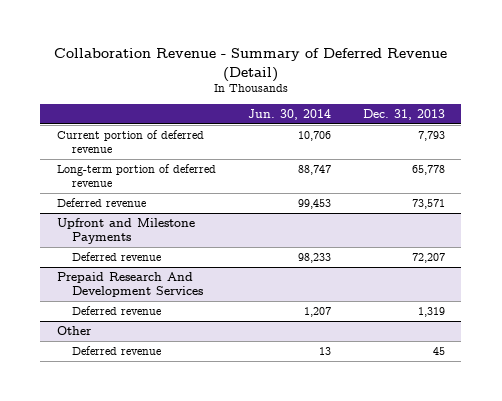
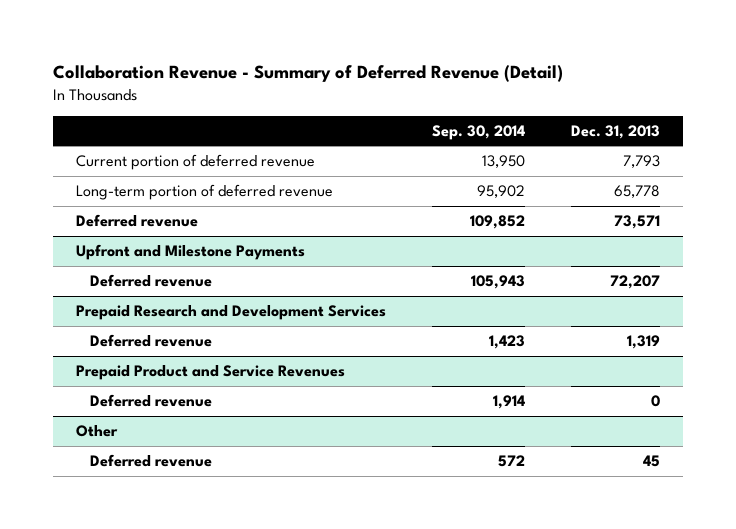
[247,108,331,120] Jun. 30, 2014 -> none
none -> [432,124,526,140] Sep. 30, 2014
[56,271,203,297] Prepaid Research And Development Services -> [76,305,387,321] Prepaid Research and Development Services
none -> [76,365,346,381] Prepaid Product and Service Revenues
none -> [89,394,212,408] Deferred revenue

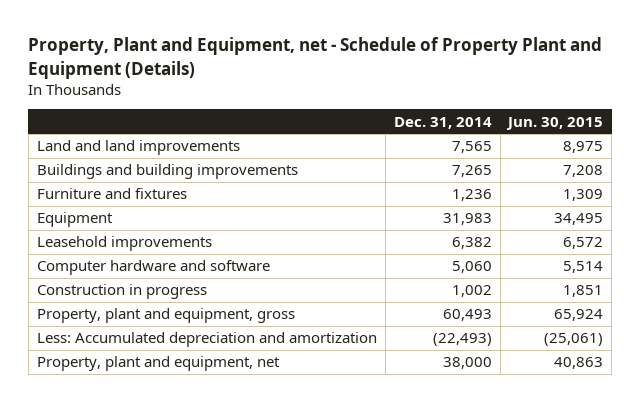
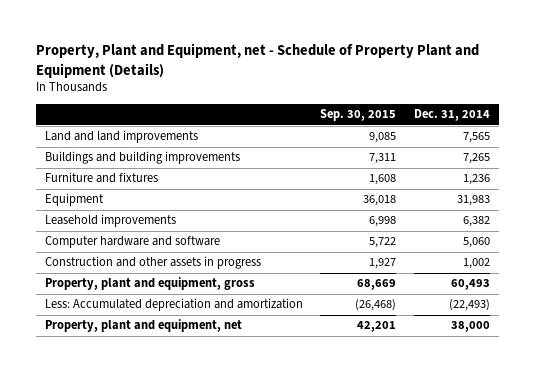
[506,116,604,130] Jun. 30, 2015 -> none
none -> [320,109,397,122] Sep. 30, 2015
[36,284,207,300] Construction in progress -> [44,256,261,270] Construction and other assets in progress

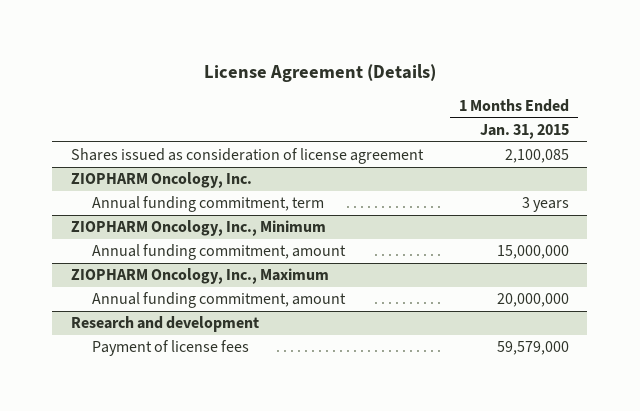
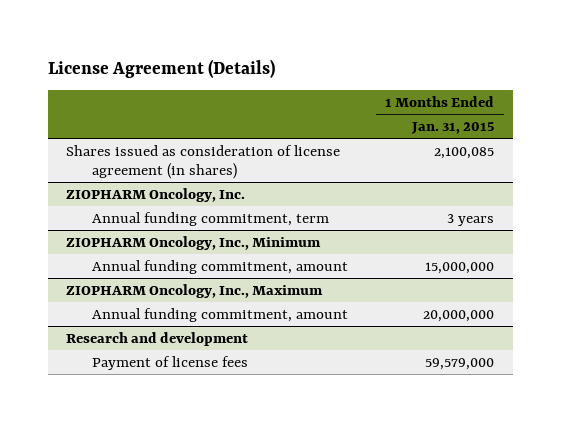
[70,148,424,165] Shares issued as consideration of license agreement -> [66,144,341,180] Shares issued as consideration of license agreement (in shares)

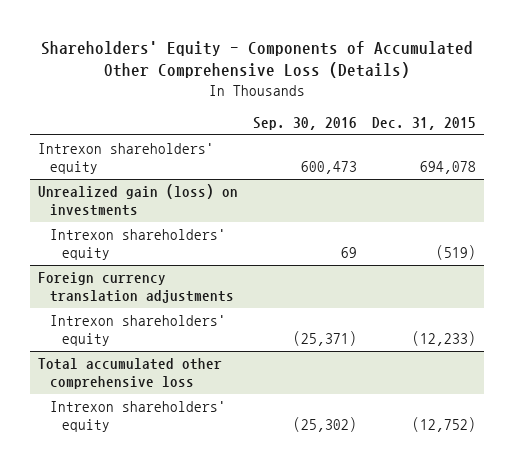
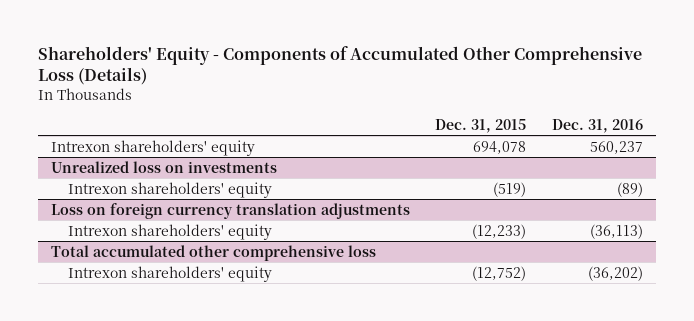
[253,116,358,130] Sep. 30, 2016 -> none
none -> [552,118,644,133] Dec. 31, 2016
[38,184,239,216] Unrealized gain (loss) on investments -> [50,160,277,173] Unrealized loss on investments
[38,272,234,303] Foreign currency translation adjustments -> [50,202,410,219] Loss on foreign currency translation adjustments

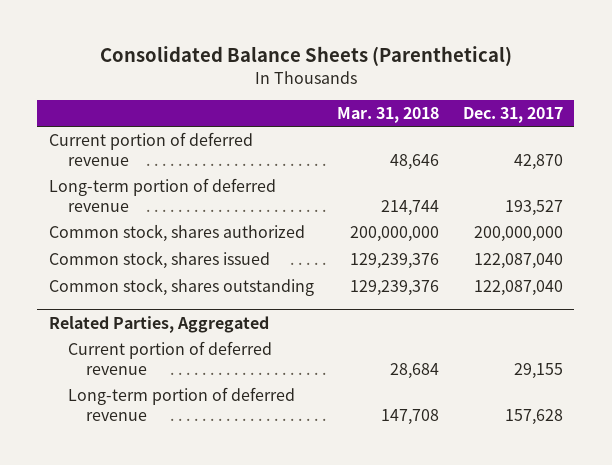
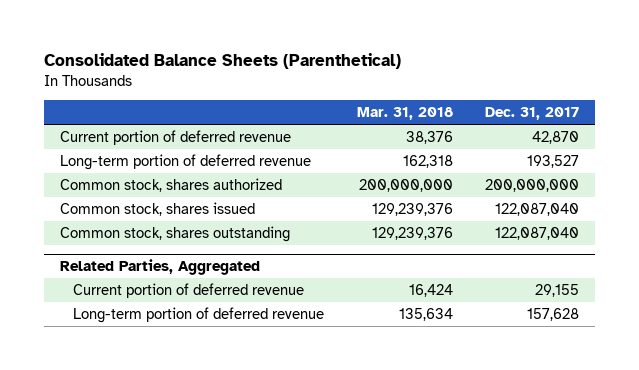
[390,153,440,170] 48,646 -> [405,130,453,144] 38,376
[381,199,440,216] 214,744 -> [402,154,453,168] 162,318
[390,362,440,379] 28,684 -> [408,283,453,297] 16,424
[381,408,440,425] 147,708 -> [398,307,453,321] 135,634

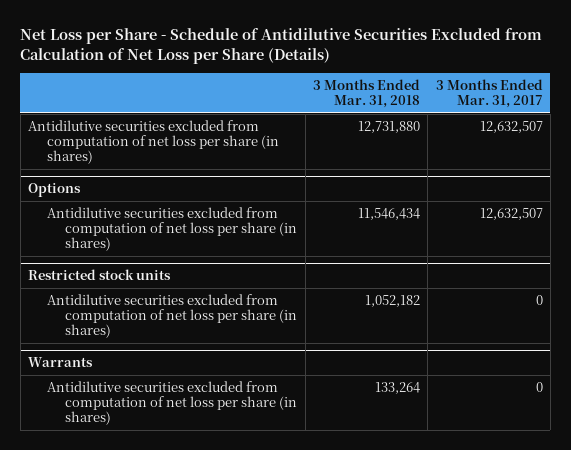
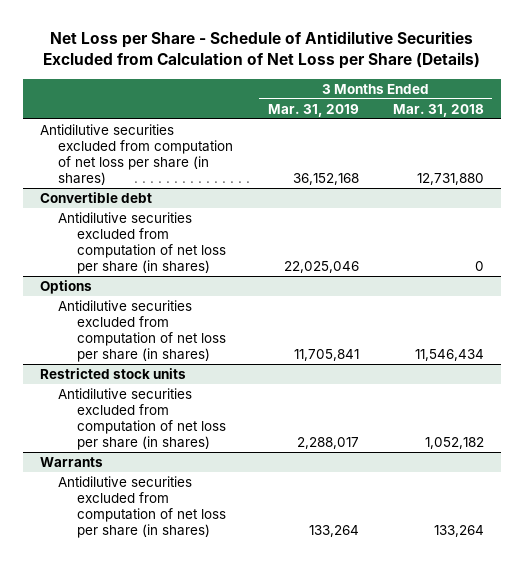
[435,79,543,109] 3 Months Ended Mar. 31, 2017 -> none
none -> [267,103,359,117] Mar. 31, 2019
none -> [39,191,152,203] Convertible debt
none -> [58,211,226,274] Antidilutive securities excluded from computation of net loss per share (in shares)

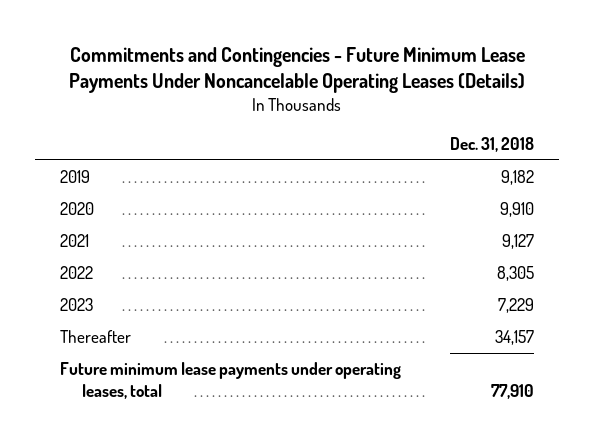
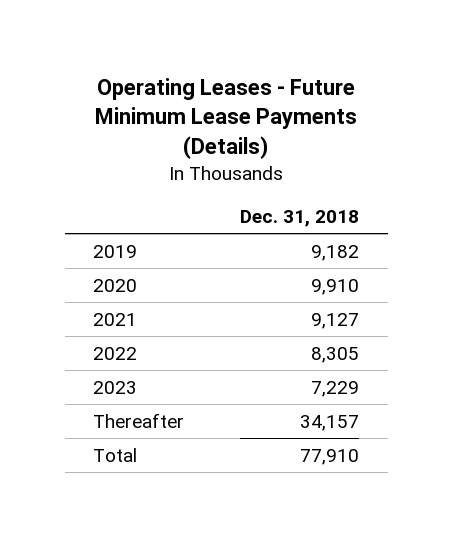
[68,46,525,94] Commitments and Contingencies - Future Minimum Lease Payments Under Noncancelable Operating Leases (Details) -> [95,77,358,160] Operating Leases - Future Minimum Lease Payments (Details)
[59,362,401,399] Future minimum lease payments under operating leases, total -> [92,447,137,462] Total

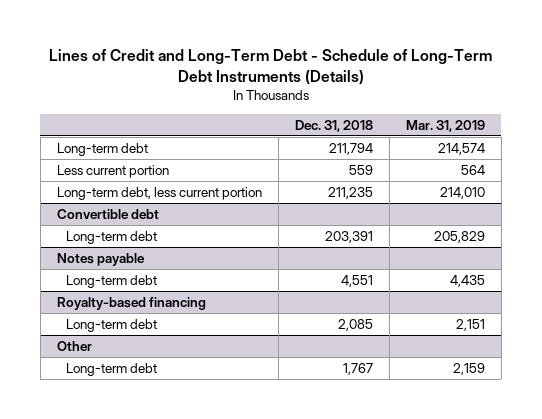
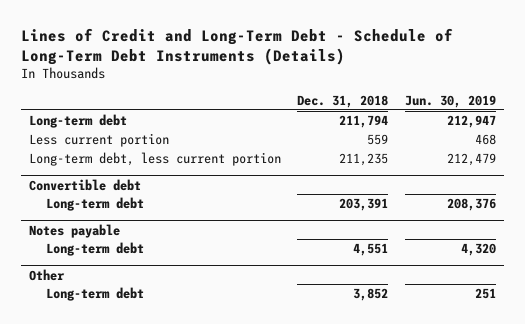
[405,119,485,132] Mar. 31, 2019 -> none
none -> [404,95,496,109] Jun. 30, 2019
[56,296,206,310] Royalty-based financing -> none
[66,318,158,332] Long-term debt -> none
[342,362,373,375] 1,767 -> [353,287,389,301] 3,852

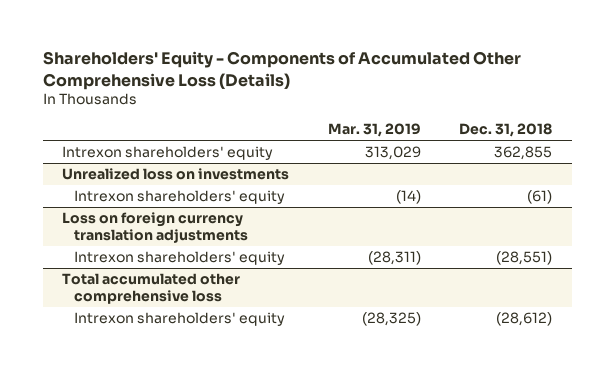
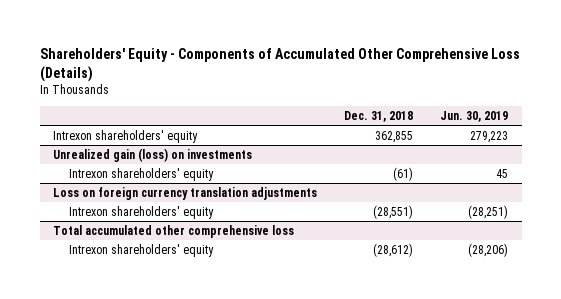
[327,123,421,138] Mar. 31, 2019 -> none
none -> [440,110,509,122] Jun. 30, 2019
[62,168,290,181] Unrealized loss on investments -> [53,147,253,162] Unrealized gain (loss) on investments

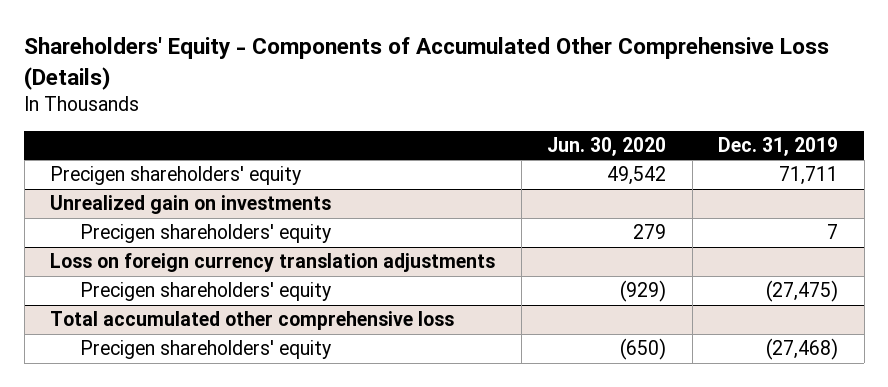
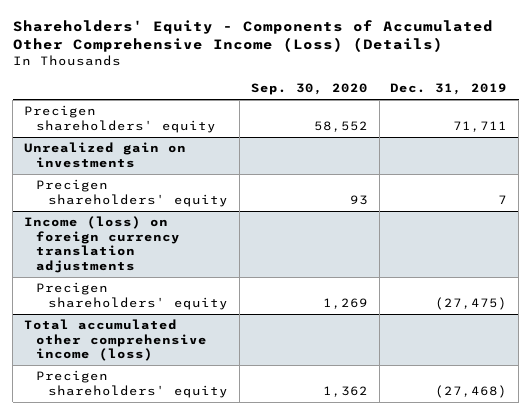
[24,37,830,90] Shareholders' Equity - Components of Accumulated Other Comprehensive Loss (Details) -> [12,20,493,53] Shareholders' Equity - Components of Accumulated Other Comprehensive Income (Loss) (Details)
[547,136,667,156] Jun. 30, 2020 -> none
none -> [250,83,368,96] Sep. 30, 2020
[50,253,496,273] Loss on foreign currency translation adjustments -> [24,216,181,273] Income (loss) on foreign currency translation adjustments
[50,311,455,331] Total accumulated other comprehensive loss -> [24,319,208,362] Total accumulated other comprehensive income (loss)

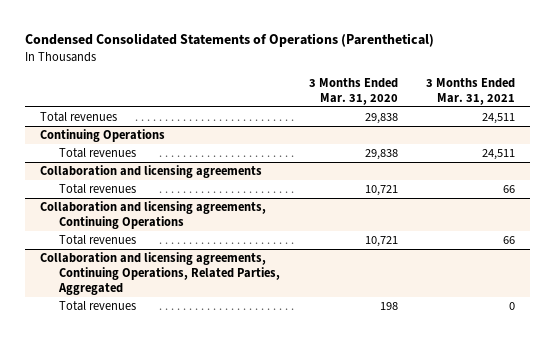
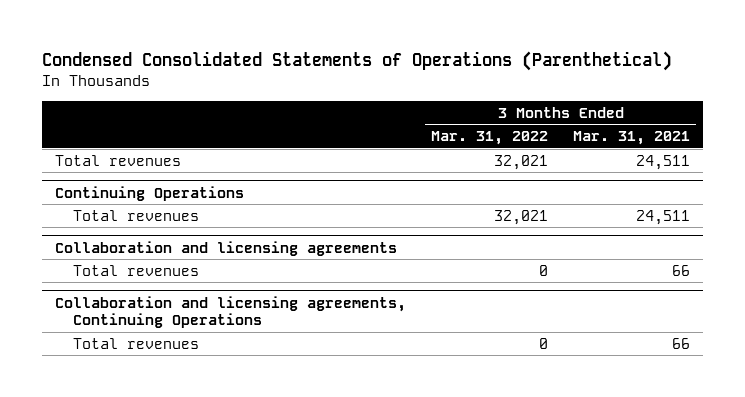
[308,77,398,105] 3 Months Ended Mar. 31, 2020 -> none
none -> [431,131,549,146] Mar. 31, 2022
[39,252,280,296] Collaboration and licensing agreements, Continuing Operations, Related Parties, Aggregated -> none
[58,301,136,312] Total revenues -> none

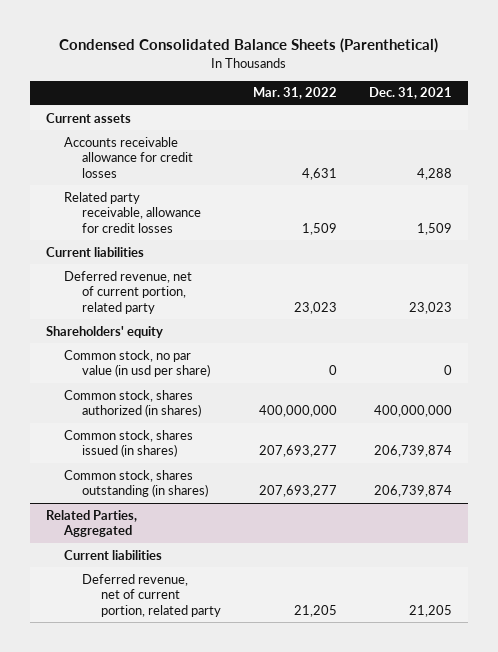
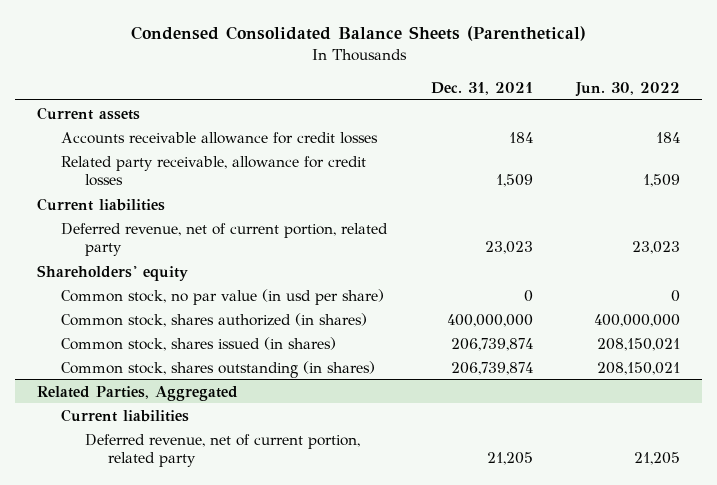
[252,87,337,100] Mar. 31, 2022 -> none
none -> [575,81,681,97] Jun. 30, 2022
[417,168,453,181] 4,288 -> [508,131,533,143] 184

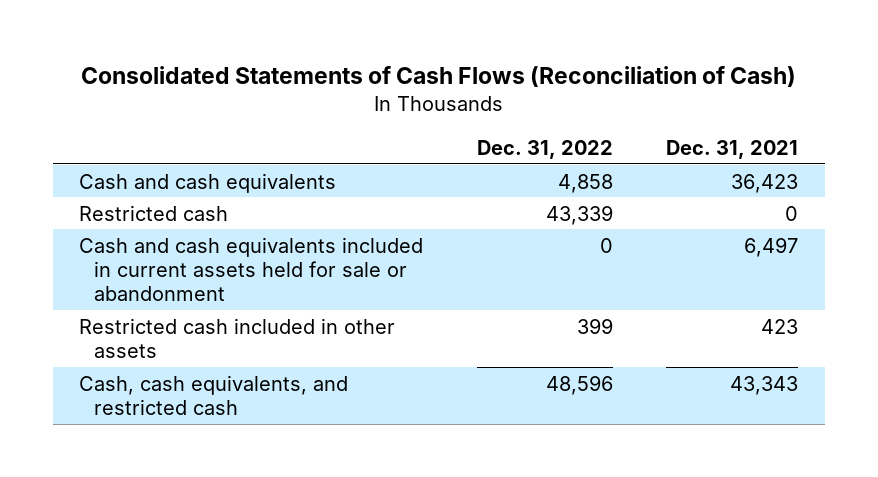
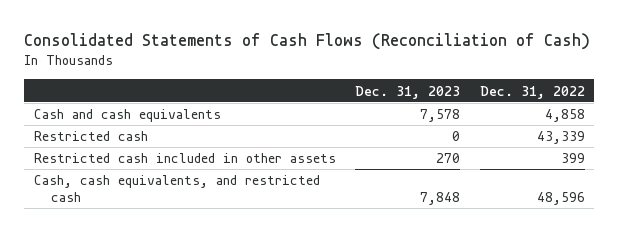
[666,139,799,159] Dec. 31, 2021 -> none
none -> [355,85,461,99] Dec. 31, 2023
[79,236,424,302] Cash and cash equivalents included in current assets held for sale or abandonment -> none

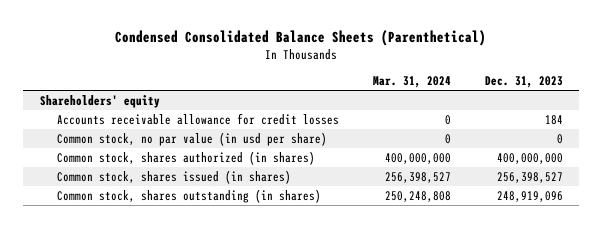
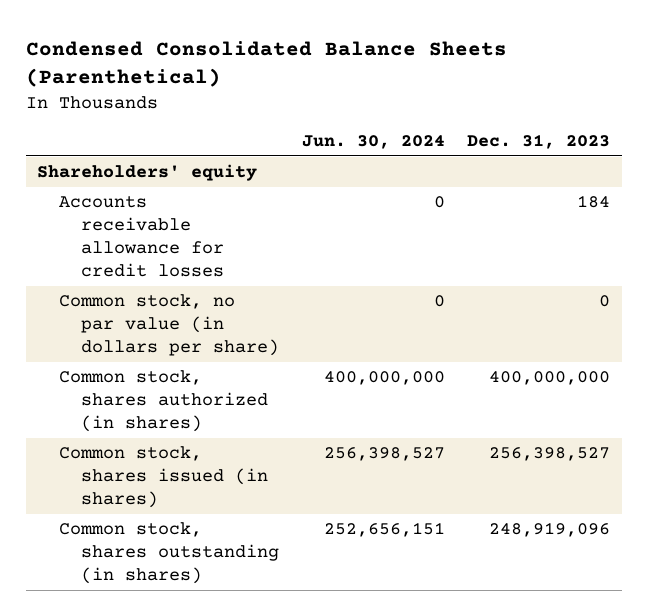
[373,76,452,89] Mar. 31, 2024 -> none
none -> [301,135,445,150] Jun. 30, 2024
[57,131,328,146] Common stock, no par value (in usd per share) -> [59,294,280,357] Common stock, no par value (in dollars per share)

